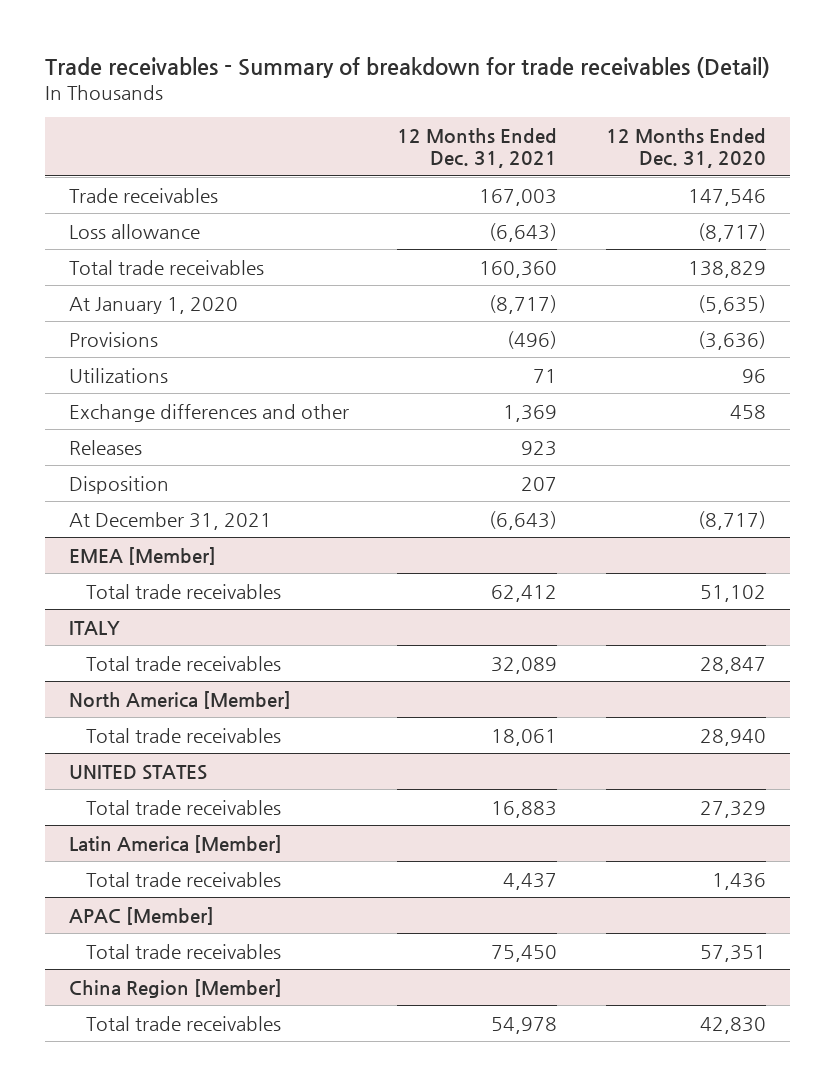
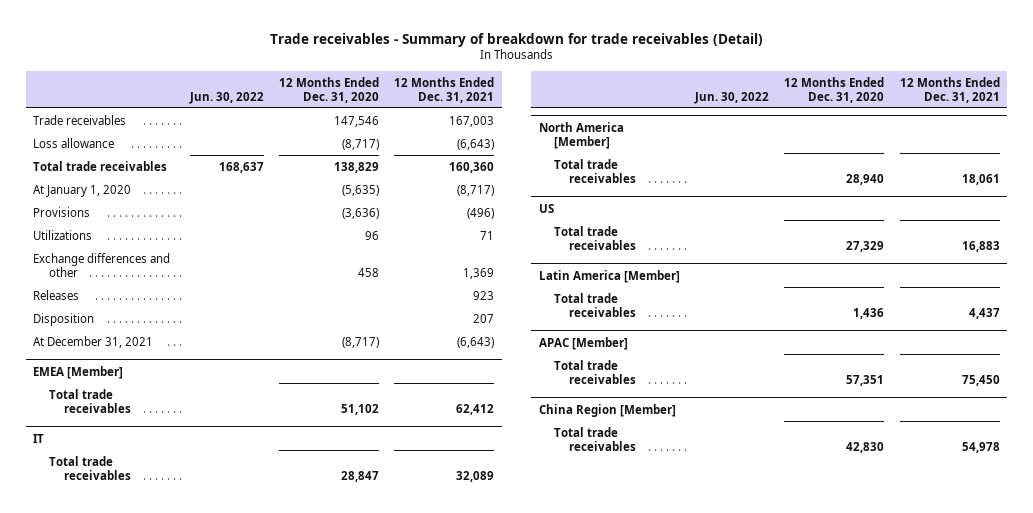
none -> [188,91,264,104] Jun. 30, 2022
[69,620,121,635] ITALY -> [33,433,45,443] IT
[69,764,208,780] UNITED STATES -> [538,203,554,213] US

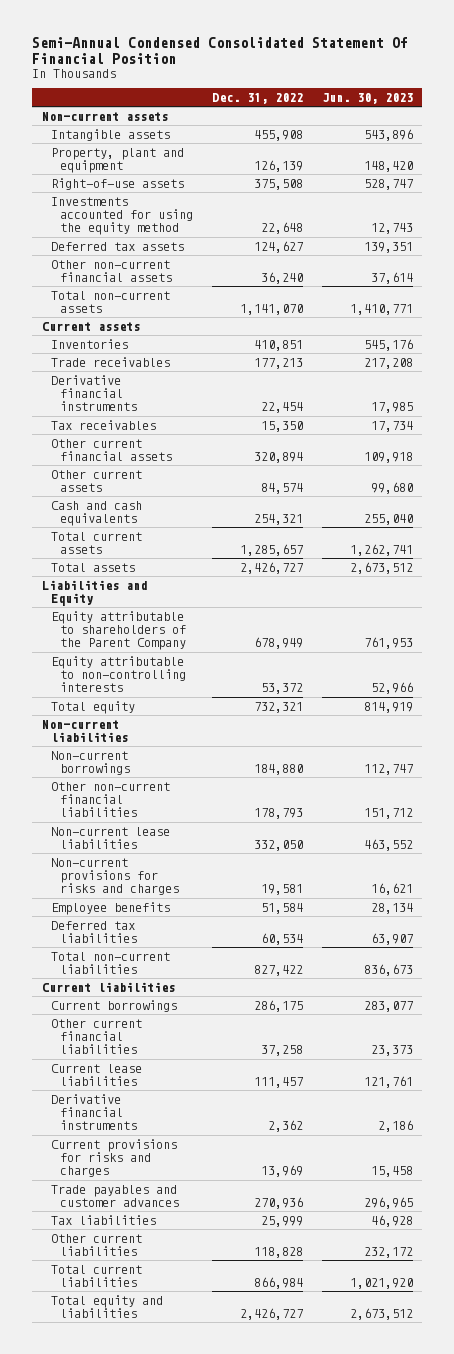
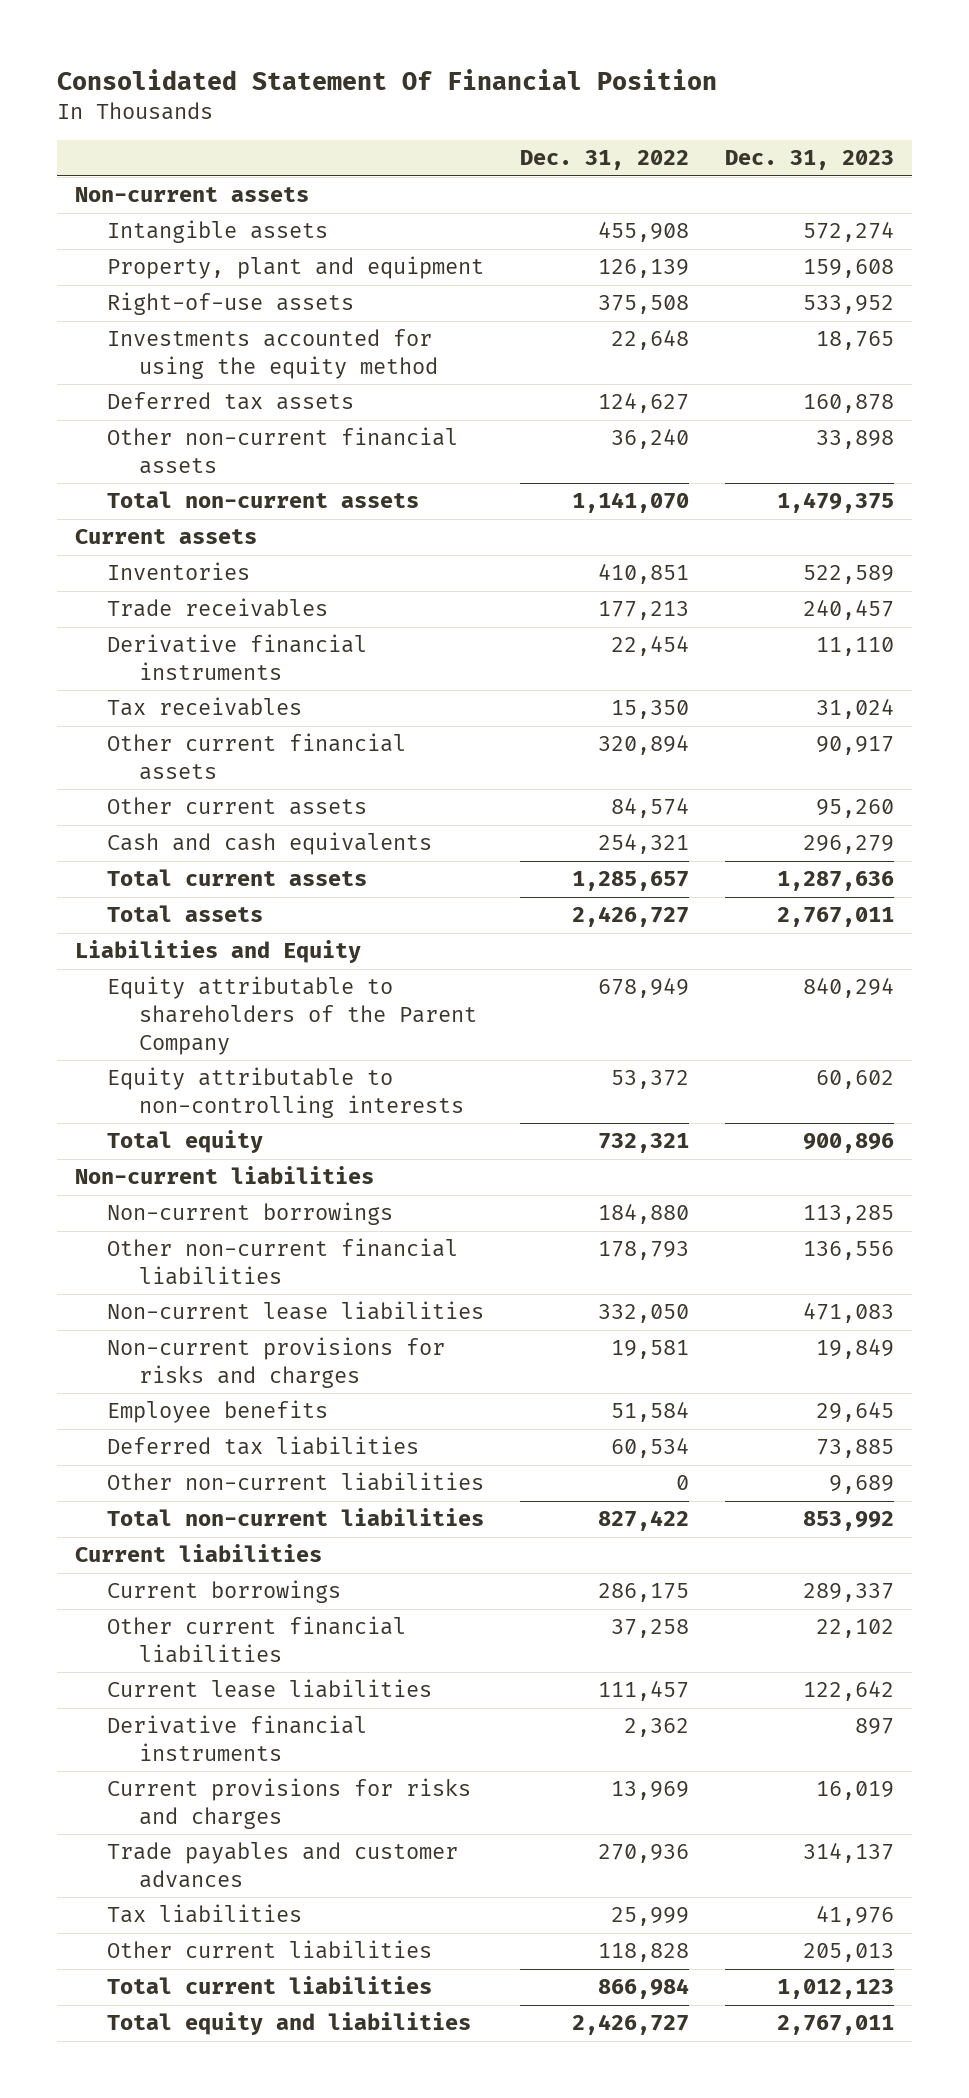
[32,37,409,65] Semi-Annual Condensed Consolidated Statement Of Financial Position -> [56,68,717,90] Consolidated Statement Of Financial Position
[321,92,413,104] Jun. 30, 2023 -> none
none -> [724,150,894,171] Dec. 31, 2023
none -> [107,1472,485,1492] Other non-current liabilities

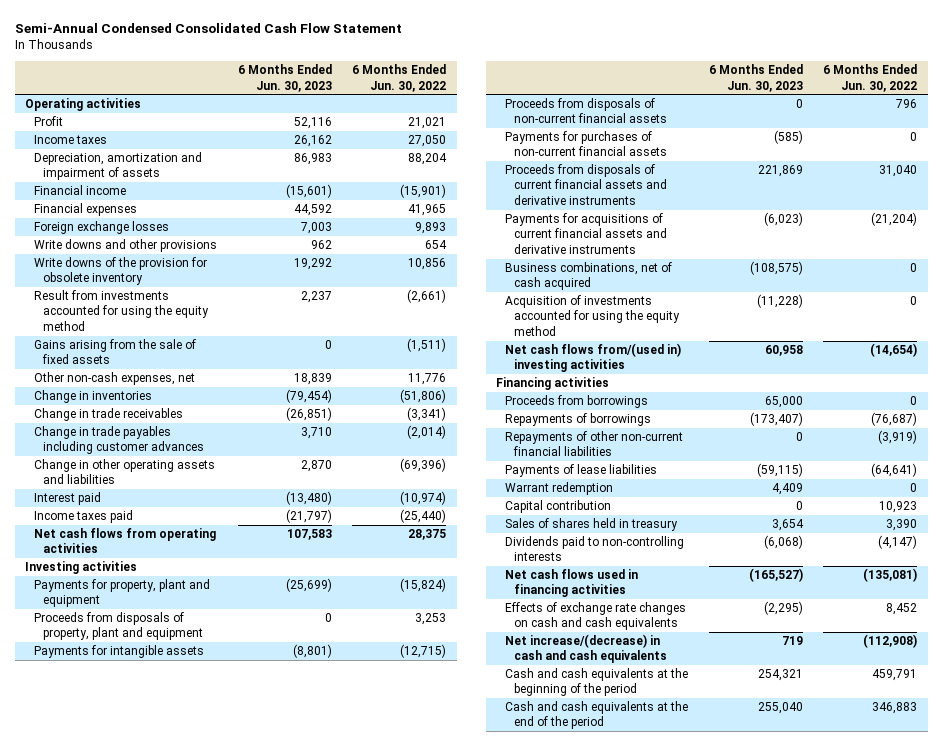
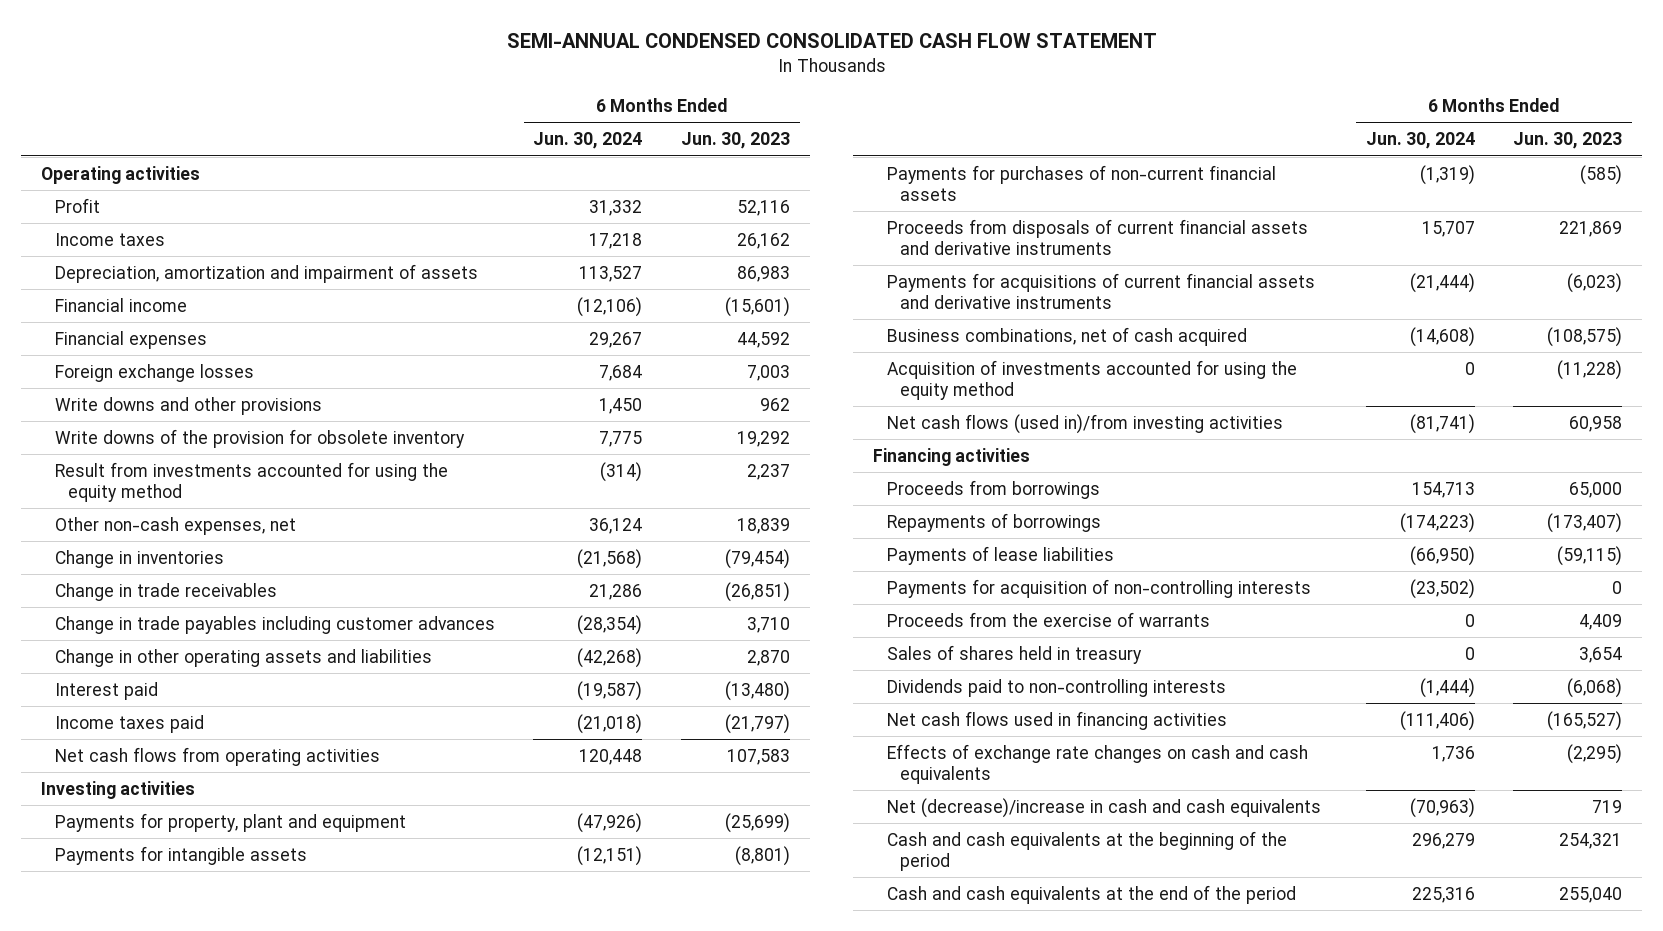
[15,23,403,34] Semi-Annual Condensed Consolidated Cash Flow Statement -> [506,33,1157,49] SEMI-ANNUAL CONDENSED CONSOLIDATED CASH FLOW STATEMENT
[352,64,447,92] 6 Months Ended Jun. 30, 2022 -> none
none -> [533,132,643,150] Jun. 30, 2024
[34,339,197,365] Gains arising from the sale of fixed assets -> none
[34,612,204,641] Proceeds from disposals of property, plant and equipment -> none
[505,98,668,124] Proceeds from disposals of non-current financial assets -> none
[505,343,682,373] Net cash flows from/(used in) investing activities -> [886,413,1283,434] Net cash flows (used in)/from investing activities
[505,431,684,457] Repayments of other non-current financial liabilities -> none
[505,500,612,514] Capital contribution -> none
none -> [886,578,1311,598] Payments for acquisition of non-controlling interests
[505,482,614,496] Warrant redemption -> [886,611,1210,627] Proceeds from the exercise of warrants
[505,634,668,664] Net increase/(decrease) in cash and cash equivalents -> [886,797,1321,818] Net (decrease)/increase in cash and cash equivalents

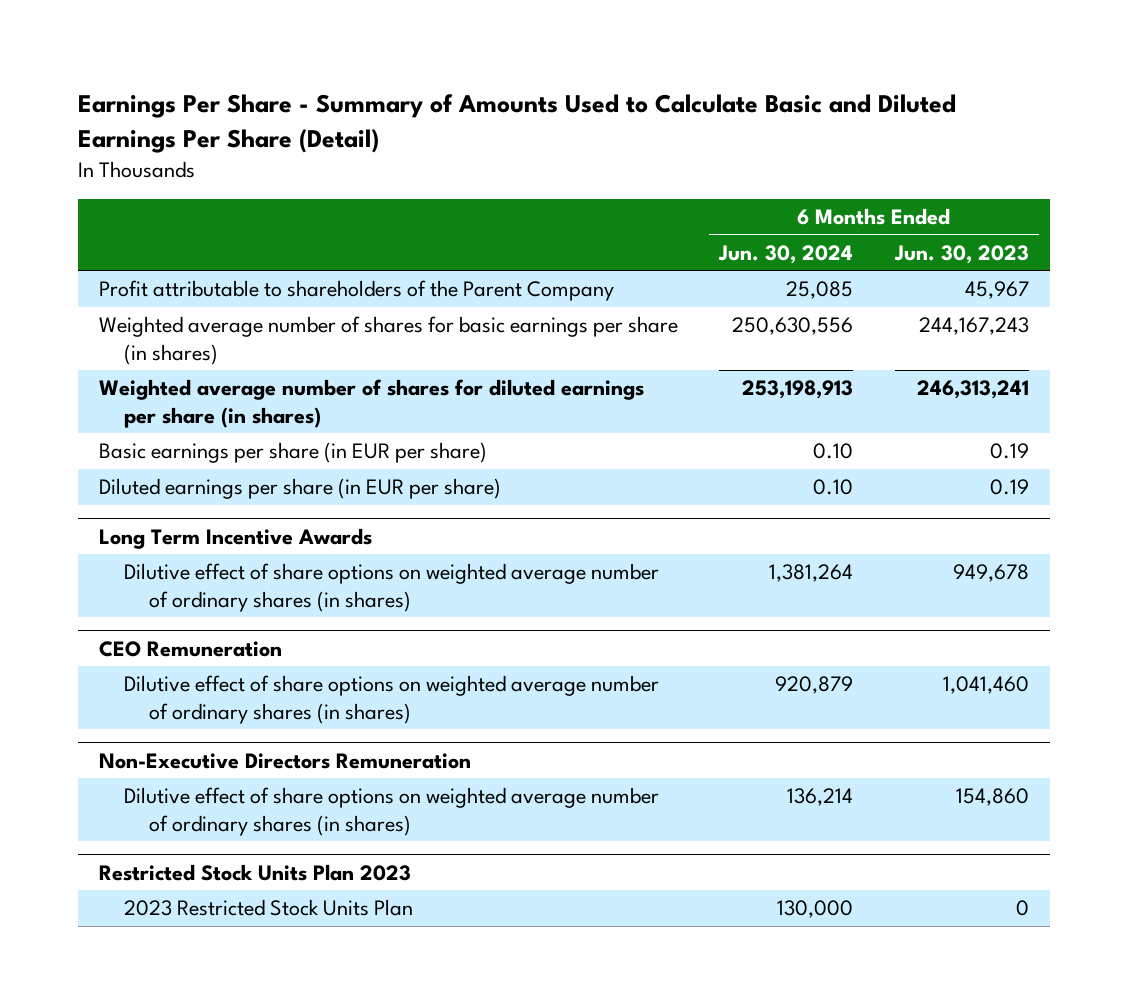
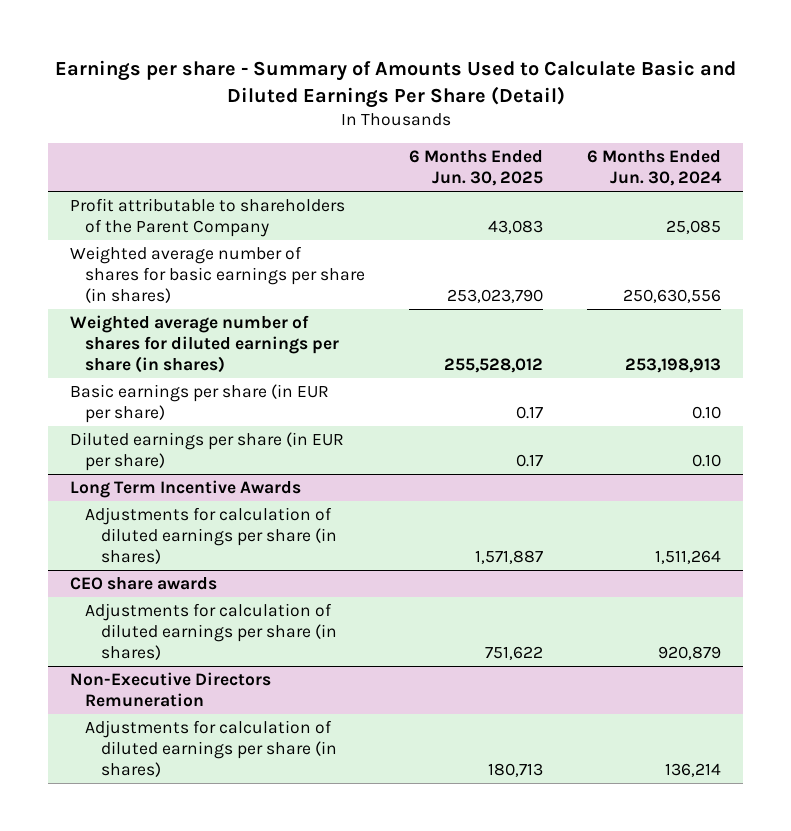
[77,94,956,153] Earnings Per Share - Summary of Amounts Used to Calculate Basic and Diluted Earnings Per Share (Detail) -> [54,59,736,108] Earnings per share - Summary of Amounts Used to Calculate Basic and Diluted Earnings Per Share (Detail)
[894,244,1030,264] Jun. 30, 2023 -> none
none -> [409,149,544,187] 6 Months Ended Jun. 30, 2025
[123,563,659,612] Dilutive effect of share options on weighted average number of ordinary shares (in shares) -> [85,507,337,565] Adjustments for calculation of diluted earnings per share (in shares)
[769,564,854,583] 1,381,264 -> [655,550,722,565] 1,511,264
[98,640,282,657] CEO Remuneration -> [69,577,217,591] CEO share awards
[123,675,659,724] Dilutive effect of share options on weighted average number of ordinary shares (in shares) -> [85,603,337,661] Adjustments for calculation of diluted earnings per share (in shares)
[98,863,411,881] Restricted Stock Units Plan 2023 -> none
[123,899,413,917] 2023 Restricted Stock Units Plan -> none
[123,787,659,836] Dilutive effect of share options on weighted average number of ordinary shares (in shares) -> [85,720,337,778] Adjustments for calculation of diluted earnings per share (in shares)

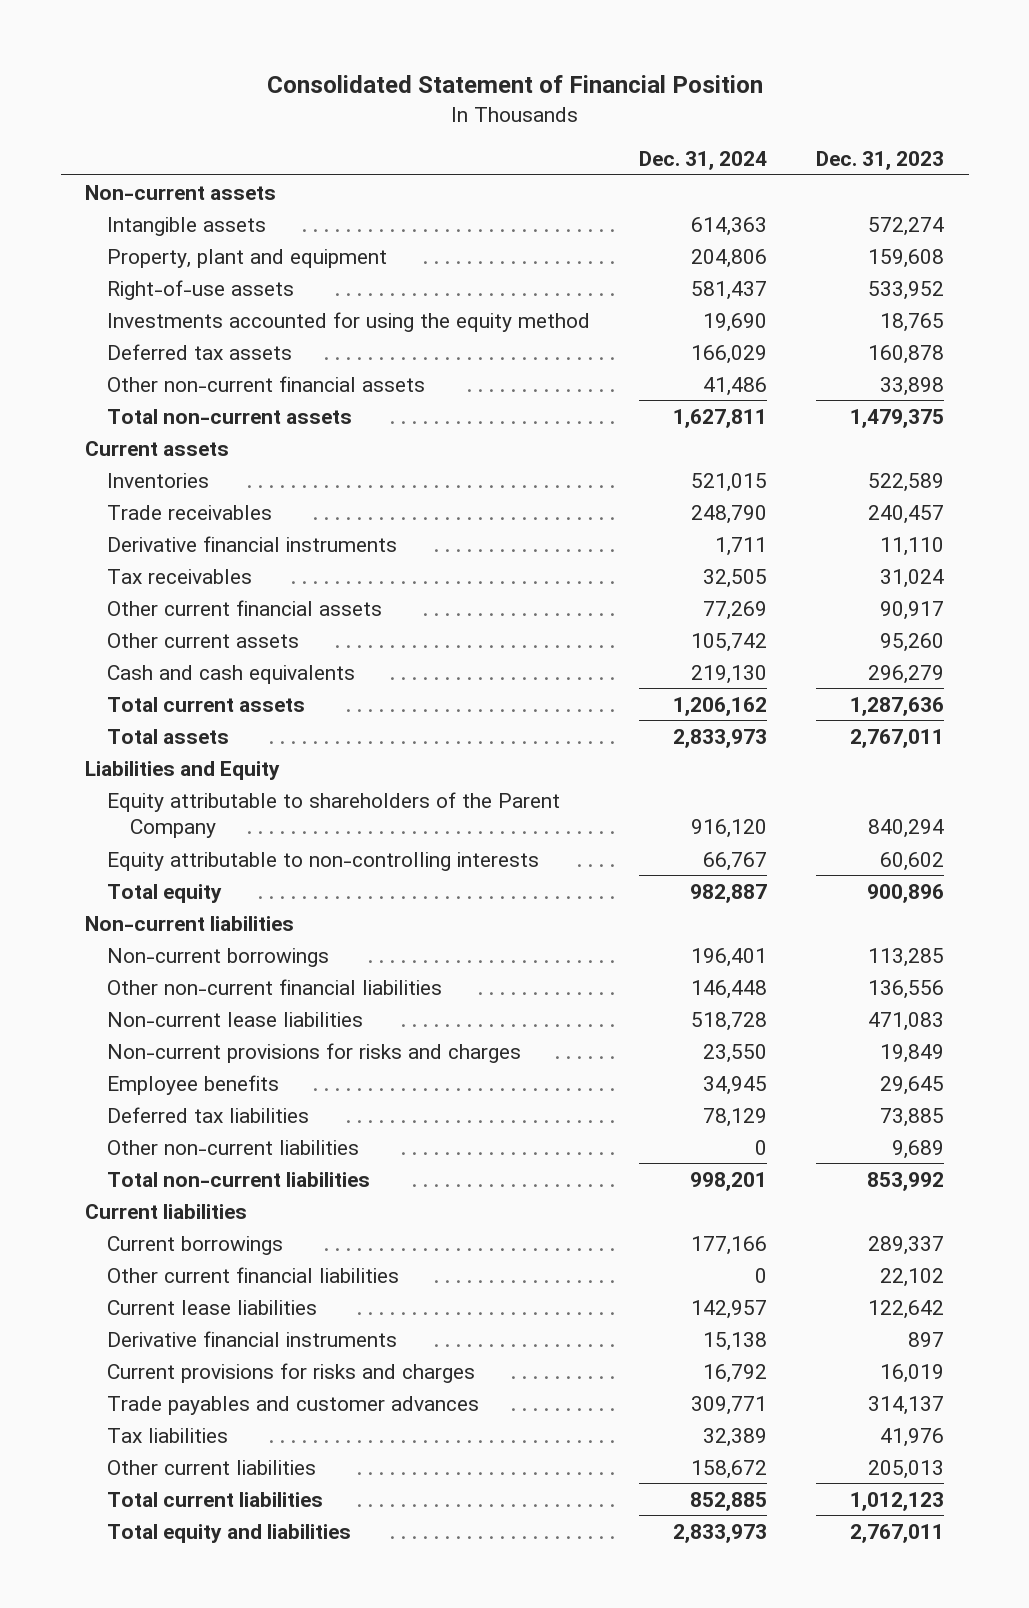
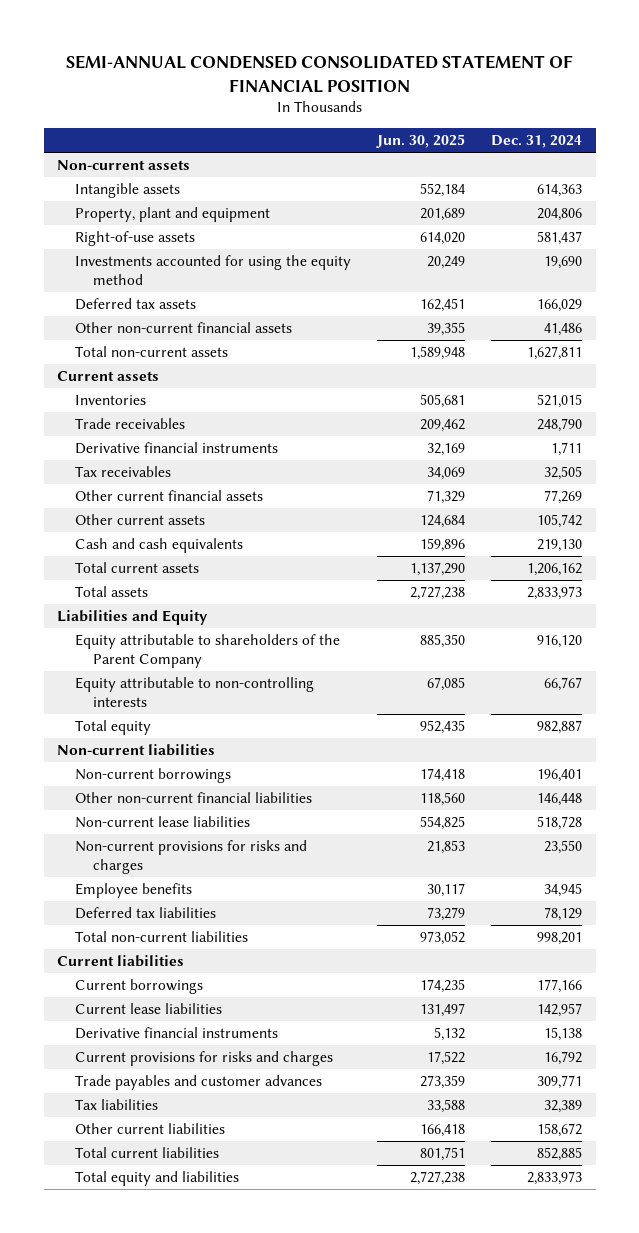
[266,75,763,94] Consolidated Statement of Financial Position -> [65,54,573,93] SEMI-ANNUAL CONDENSED CONSOLIDATED STATEMENT OF FINANCIAL POSITION
[816,151,945,171] Dec. 31, 2023 -> none
none -> [376,133,466,148] Jun. 30, 2025
[107,1139,360,1155] Other non-current liabilities -> none
[107,1266,400,1283] Other current financial liabilities -> none

